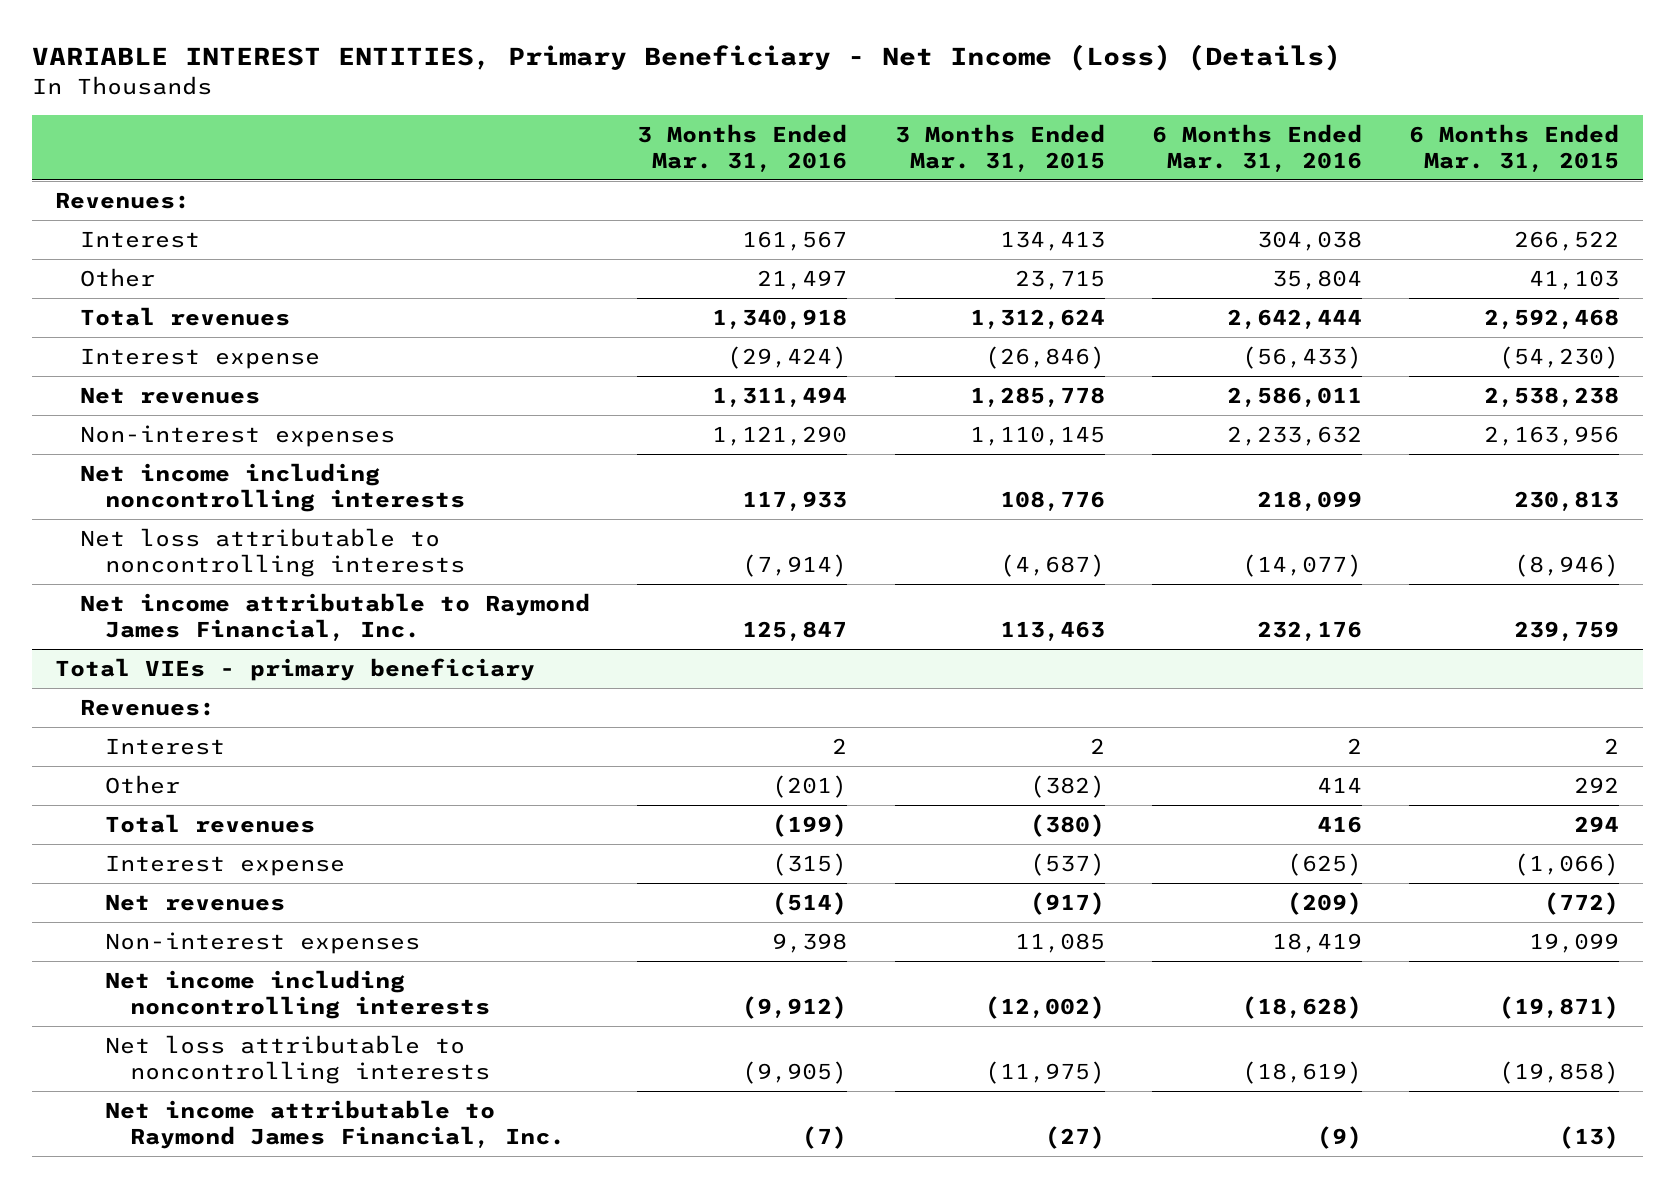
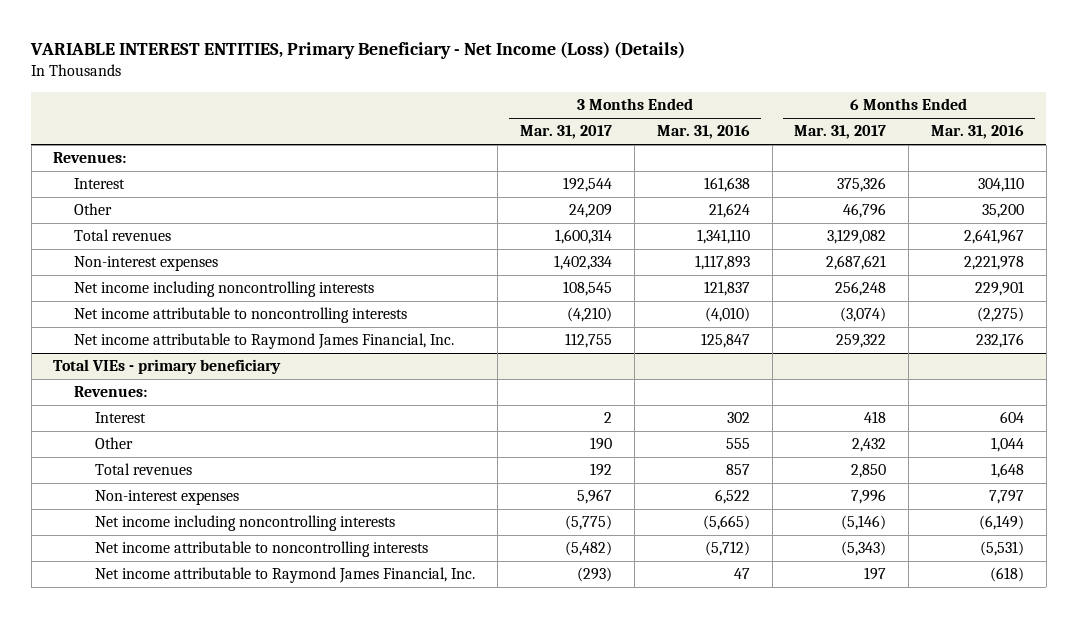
[894,123,1105,172] 3 Months Ended Mar. 31, 2015 -> none
[1408,123,1619,172] 6 Months Ended Mar. 31, 2015 -> none
none -> [520,125,613,140] Mar. 31, 2017
none -> [794,125,887,140] Mar. 31, 2017
[80,347,321,369] Interest expense -> none
[80,386,261,404] Net revenues -> none
[742,230,848,251] 161,567 -> [703,177,750,193] 161,638
[1256,230,1362,251] 304,038 -> [978,177,1025,193] 304,110
[757,269,848,290] 21,497 -> [708,203,750,219] 21,624
[1271,269,1362,290] 35,804 -> [982,204,1025,219] 35,200
[712,308,848,329] 1,340,918 -> [696,229,750,245] 1,341,110
[1226,308,1362,329] 2,642,444 -> [964,229,1025,245] 2,641,967
[712,425,848,446] 1,121,290 -> [694,255,750,271] 1,117,893
[1226,425,1362,446] 2,233,632 -> [964,255,1025,271] 2,221,978
[742,490,848,511] 117,933 -> [703,281,750,297] 121,837
[1256,490,1362,511] 218,099 -> [975,281,1025,297] 229,901
[80,527,466,577] Net loss attributable to noncontrolling interests -> [74,307,408,324] Net income attributable to noncontrolling interests
[742,553,848,577] (7,914) -> [704,307,750,323] (4,010)
[1241,553,1362,577] (14,077) -> [977,307,1025,323] (2,275)
[105,854,346,876] Interest expense -> none
[105,893,286,911] Net revenues -> none
[832,737,848,754] 2 -> [726,412,750,424] 302
[1346,737,1362,754] 2 -> [1000,411,1025,424] 604
[772,774,848,798] (201) -> [725,438,750,450] 555
[1316,776,1362,793] 414 -> [991,437,1025,453] 1,044
[772,813,848,837] (199) -> [725,464,750,476] 857
[1316,815,1362,833] 416 -> [991,463,1025,479] 1,648
[772,932,848,953] 9,398 -> [714,489,750,505] 6,522
[1271,932,1362,953] 18,419 -> [989,490,1025,505] 7,797
[742,995,848,1019] (9,912) -> [702,515,750,531] (5,665)
[1241,995,1362,1019] (18,628) -> [979,515,1025,531] (6,149)
[105,1034,491,1084] Net loss attributable to noncontrolling interests -> [95,541,429,558] Net income attributable to noncontrolling interests
[742,1060,848,1084] (9,905) -> [704,541,750,557] (5,712)
[1241,1060,1362,1084] (18,619) -> [980,541,1025,557] (5,531)
[802,1125,848,1149] (7) -> [733,568,750,580] 47
[1316,1125,1362,1149] (9) -> [990,567,1025,583] (618)

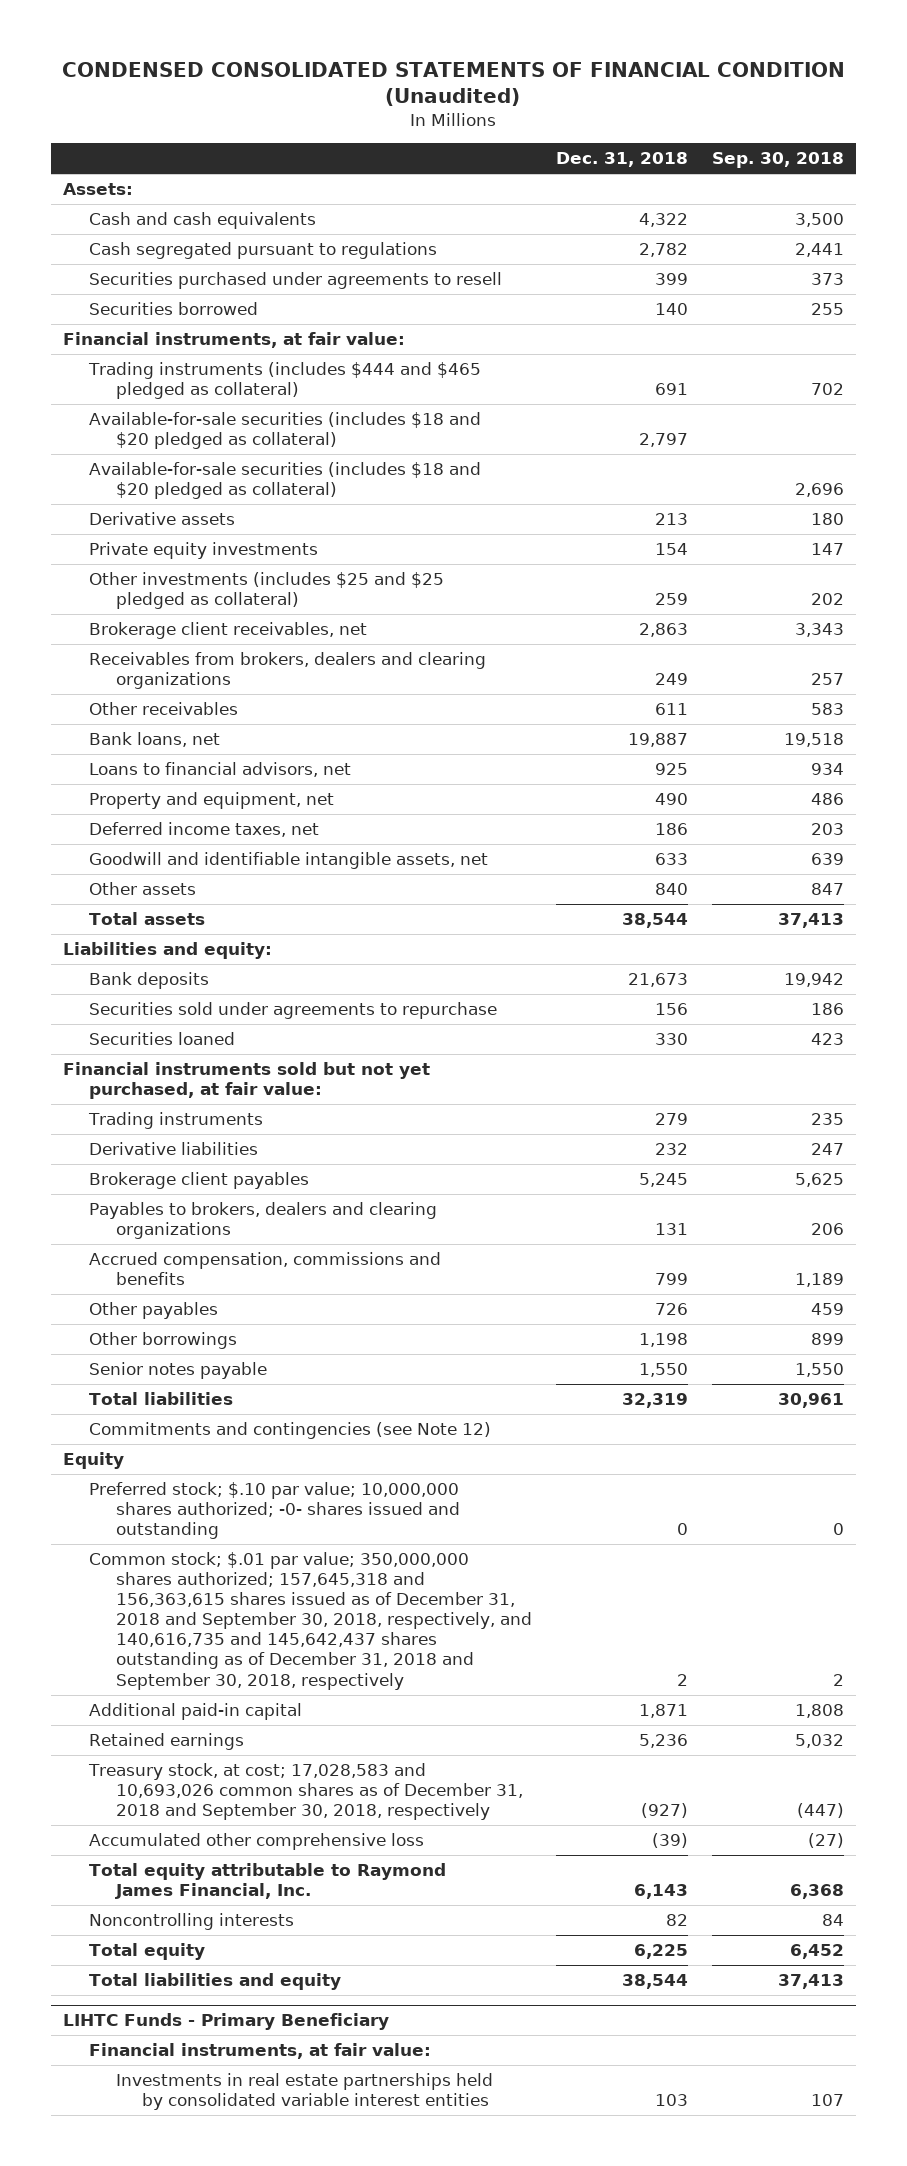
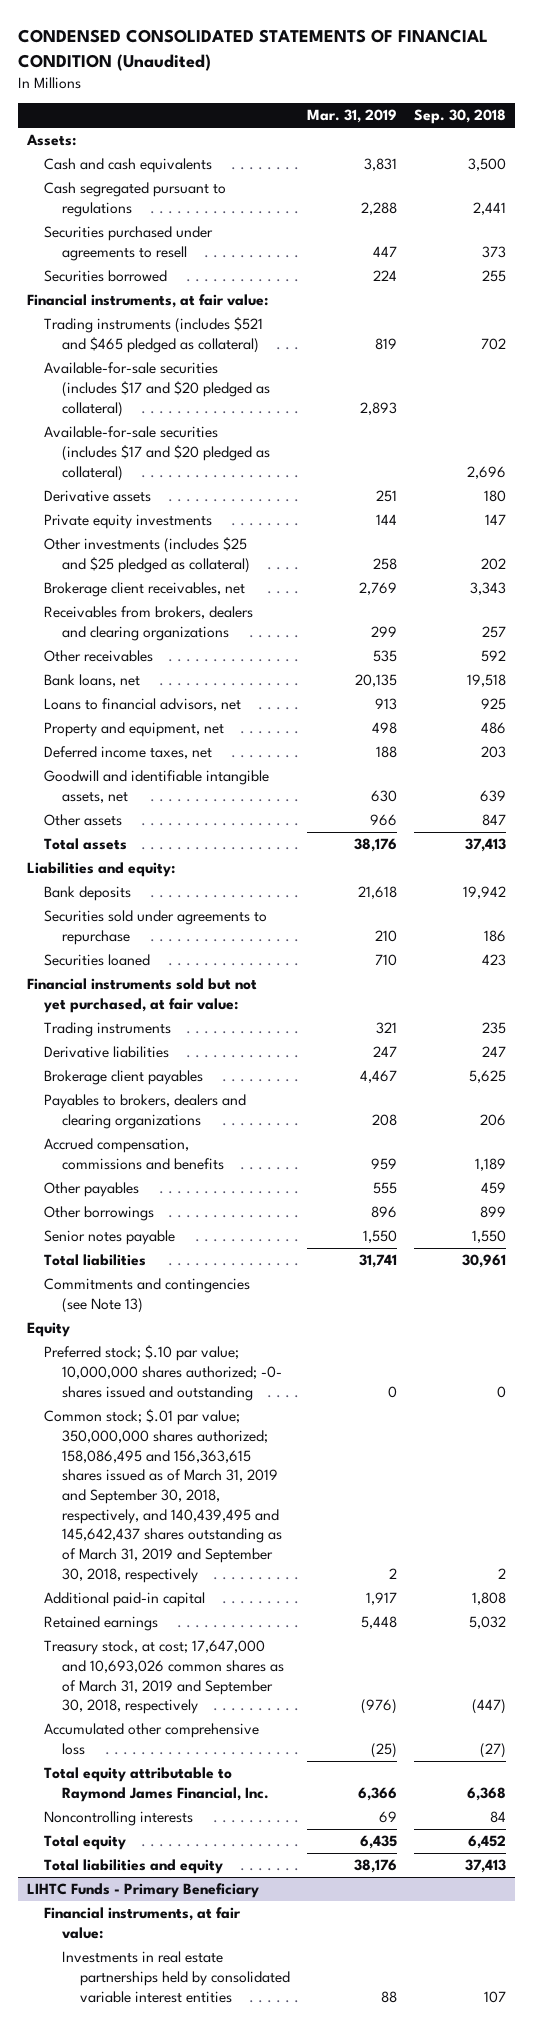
[555,152,688,168] Dec. 31, 2018 -> none
none -> [307,109,398,124] Mar. 31, 2019
[88,362,482,400] Trading instruments (includes $444 and $465 pledged as collateral) -> [44,317,264,353] Trading instruments (includes $521 and $465 pledged as collateral)
[89,412,482,450] Available-for-sale securities (includes $18 and $20 pledged as collateral) -> [44,362,271,417] Available-for-sale securities (includes $17 and $20 pledged as collateral)
[89,462,482,500] Available-for-sale securities (includes $18 and $20 pledged as collateral) -> [44,426,271,481] Available-for-sale securities (includes $17 and $20 pledged as collateral)
[810,703,844,716] 583 -> [481,650,507,663] 592
[810,763,844,776] 934 -> [481,698,507,711] 925
[89,1422,492,1440] Commitments and contingencies (see Note 12) -> [44,1278,251,1313] Commitments and contingencies (see Note 13)
[89,1552,532,1690] Common stock; $.01 par value; 350,000,000 shares authorized; 157,645,318 and 156,363,615 shares issued as of December 31, 2018 and September 30, 2018, respectively, and 140,616,735 and 145,642,437 shares outstanding as of December 31, 2018 and September 30, 2018, respectively -> [44,1409,283,1583] Common stock; $.01 par value; 350,000,000 shares authorized; 158,086,495 and 156,363,615 shares issued as of March 31, 2019 and September 30, 2018, respectively, and 140,439,495 and 145,642,437 shares outstanding as of March 31, 2019 and September 30, 2018, respectively
[88,1763,523,1821] Treasury stock, at cost; 17,028,583 and 10,693,026 common shares as of December 31, 2018 and September 30, 2018, respectively -> [44,1640,285,1715] Treasury stock, at cost; 17,647,000 and 10,693,026 common shares as of March 31, 2019 and September 30, 2018, respectively

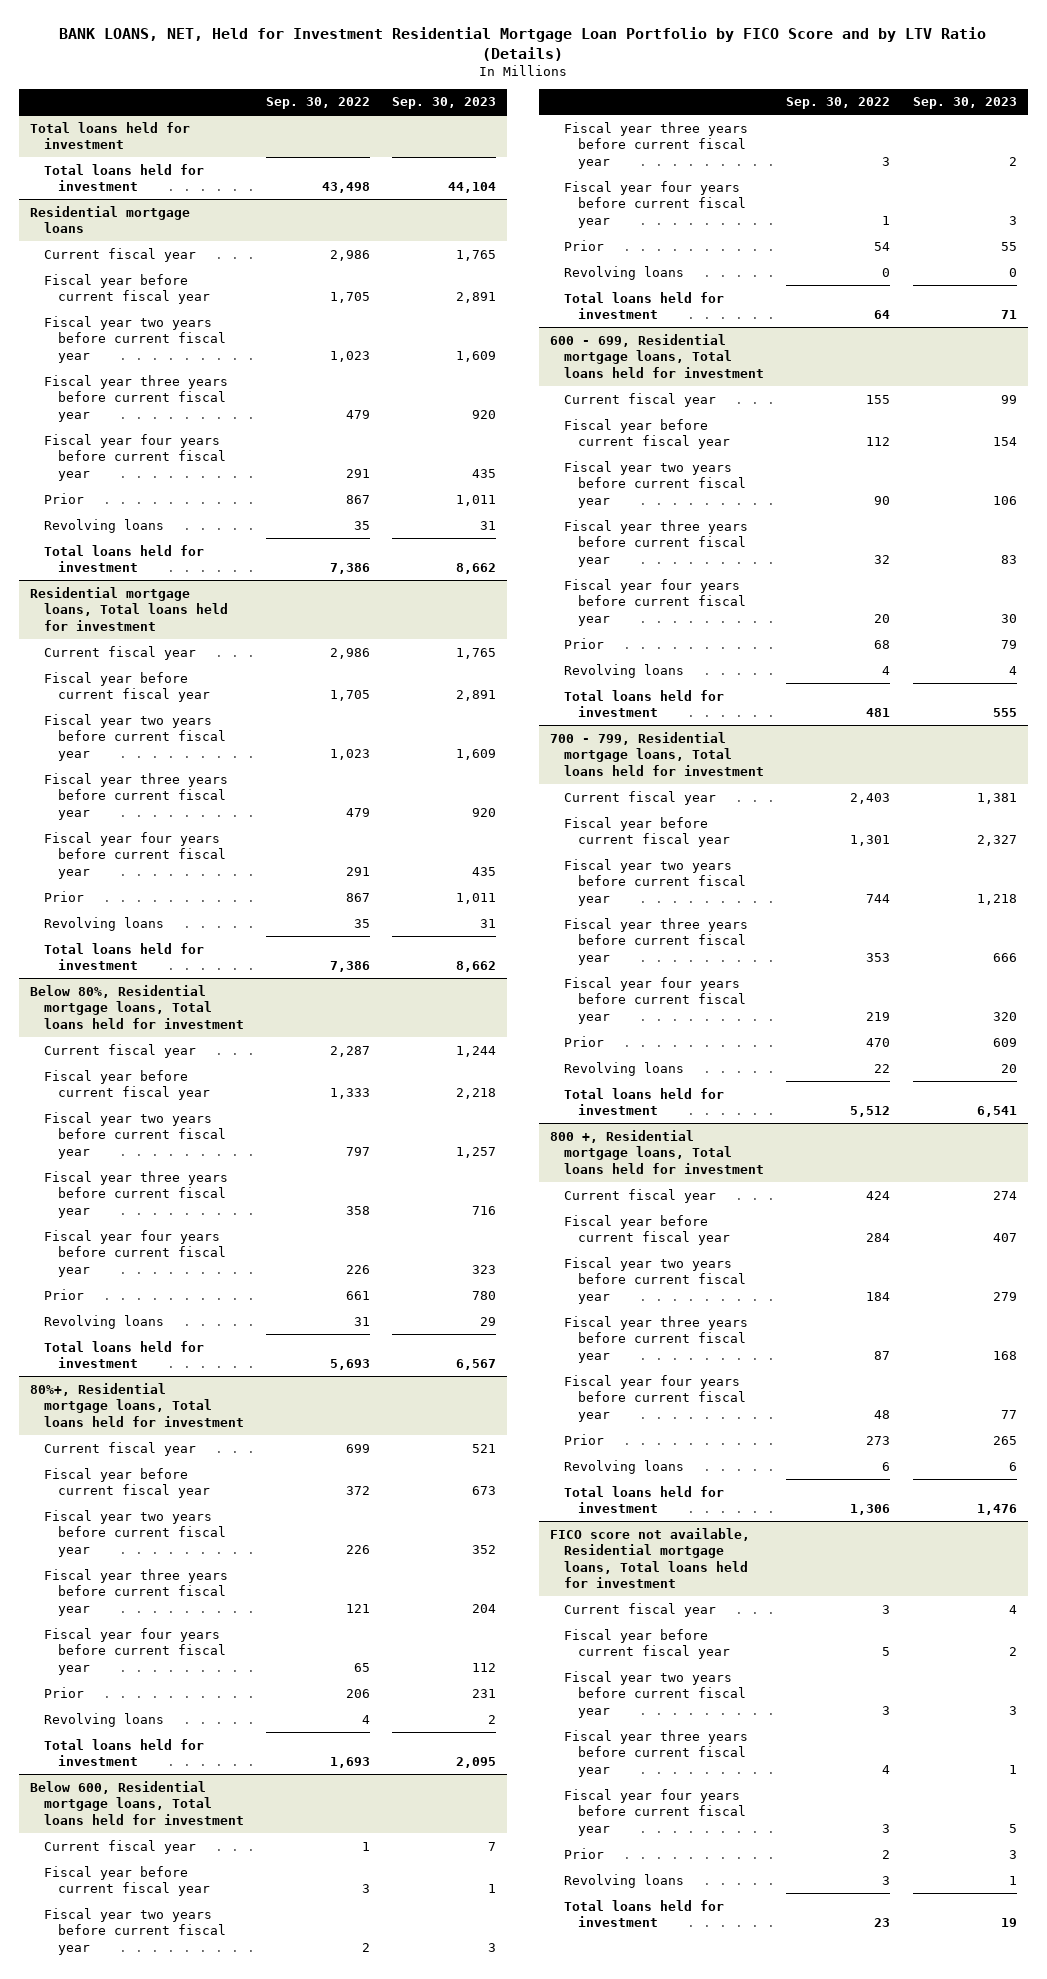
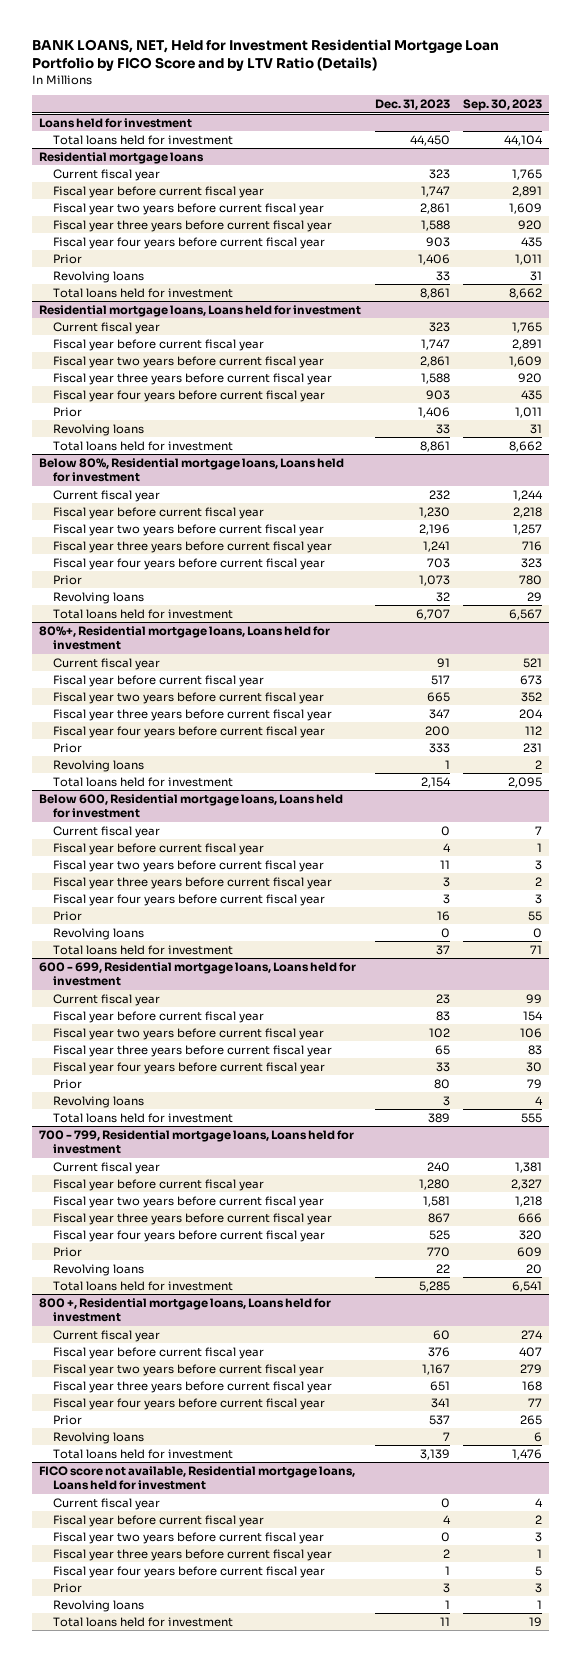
[266,97,371,110] Sep. 30, 2022 -> none
none -> [374,99,450,111] Dec. 31, 2023
[30,121,191,150] Total loans held for investment -> [39,117,193,128] Loans held for investment
[30,586,228,631] Residential mortgage loans, Total loans held for investment -> [39,304,362,317] Residential mortgage loans, Loans held for investment
[30,984,244,1029] Below 80%, Residential mortgage loans, Total loans held for investment -> [39,457,345,483] Below 80%, Residential mortgage loans, Loans held for investment
[30,1382,244,1427] 80%+, Residential mortgage loans, Total loans held for investment -> [39,625,331,651] 80%+, Residential mortgage loans, Loans held for investment
[30,1780,244,1825] Below 600, Residential mortgage loans, Total loans held for investment -> [39,793,344,819] Below 600, Residential mortgage loans, Loans held for investment
[550,333,765,378] 600 - 699, Residential mortgage loans, Total loans held for investment -> [39,961,357,987] 600 - 699, Residential mortgage loans, Loans held for investment
[550,731,765,776] 700 - 799, Residential mortgage loans, Total loans held for investment -> [39,1129,355,1155] 700 - 799, Residential mortgage loans, Loans held for investment
[550,1129,765,1174] 800 +, Residential mortgage loans, Total loans held for investment -> [39,1297,332,1323] 800 +, Residential mortgage loans, Loans held for investment
[550,1527,751,1589] FICO score not available, Residential mortgage loans, Total loans held for investment -> [39,1465,356,1491] FICO score not available, Residential mortgage loans, Loans held for investment

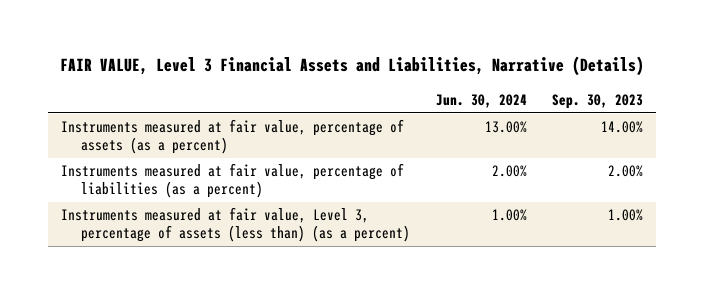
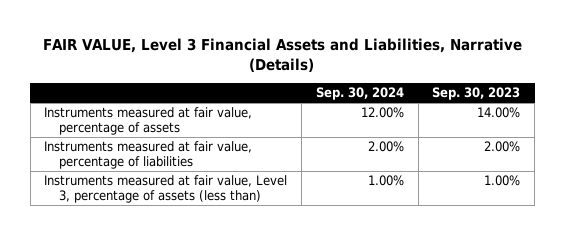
[435,94,527,109] Jun. 30, 2024 -> none
none -> [315,87,404,101] Sep. 30, 2024
[60,119,404,155] Instruments measured at fair value, percentage of assets (as a percent) -> [44,107,253,136] Instruments measured at fair value, percentage of assets
[60,163,404,199] Instruments measured at fair value, percentage of liabilities (as a percent) -> [44,141,253,170] Instruments measured at fair value, percentage of liabilities
[60,207,411,243] Instruments measured at fair value, Level 3, percentage of assets (less than) (as a percent) -> [44,175,288,204] Instruments measured at fair value, Level 3, percentage of assets (less than)

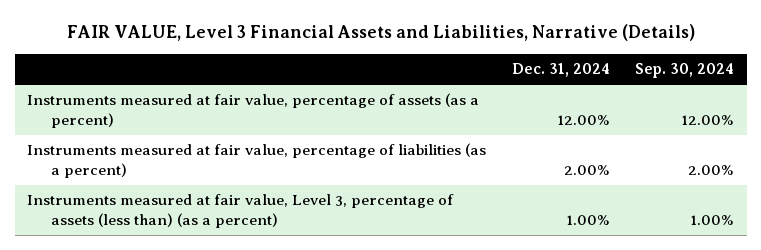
[432,87,521,101] Sep. 30, 2023 -> none
none -> [511,63,610,78] Dec. 31, 2024
[44,107,253,136] Instruments measured at fair value, percentage of assets -> [27,93,480,128] Instruments measured at fair value, percentage of assets (as a percent)
[44,141,253,170] Instruments measured at fair value, percentage of liabilities -> [27,143,487,178] Instruments measured at fair value, percentage of liabilities (as a percent)
[44,175,288,204] Instruments measured at fair value, Level 3, percentage of assets (less than) -> [27,194,455,228] Instruments measured at fair value, Level 3, percentage of assets (less than) (as a percent)

